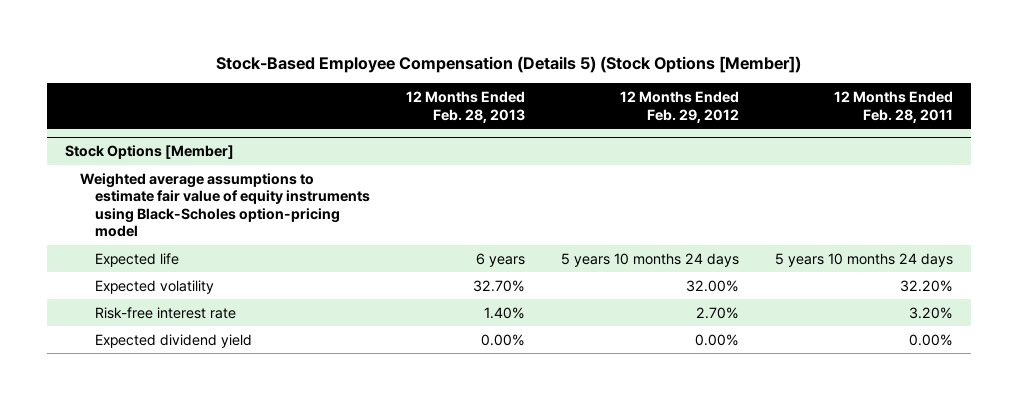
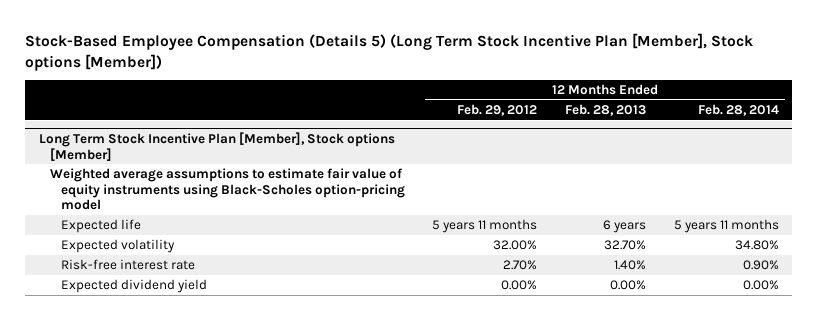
[215,56,801,74] Stock-Based Employee Compensation (Details 5) (Stock Options [Member]) -> [25,32,754,71] Stock-Based Employee Compensation (Details 5) (Long Term Stock Incentive Plan [Member], Stock options [Member])
[834,91,954,123] 12 Months Ended Feb. 28, 2011 -> none
none -> [697,104,779,117] Feb. 28, 2014
[64,145,234,160] Stock Options [Member] -> none
none -> [38,131,395,161] Long Term Stock Incentive Plan [Member], Stock options [Member]
[561,252,740,267] 5 years 10 months 24 days -> [432,219,538,234] 5 years 11 months

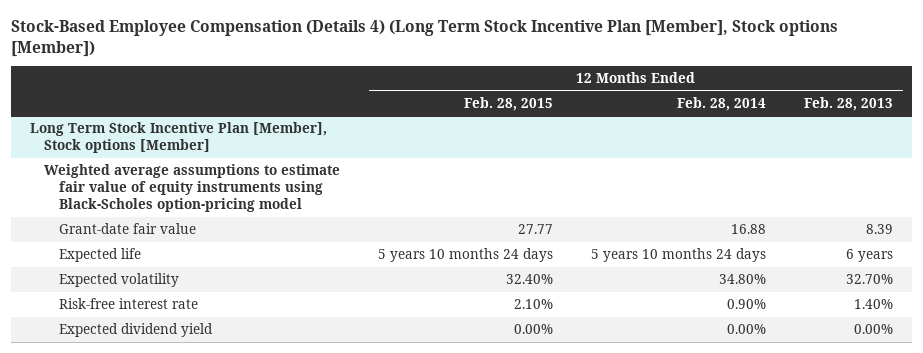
[25,32,754,71] Stock-Based Employee Compensation (Details 5) (Long Term Stock Incentive Plan [Member], Stock options [Member]) -> [10,19,838,57] Stock-Based Employee Compensation (Details 4) (Long Term Stock Incentive Plan [Member], Stock options [Member])
[457,104,538,117] Feb. 29, 2012 -> none
none -> [464,96,554,111] Feb. 28, 2015
none -> [58,223,196,235] Grant-date fair value
[673,219,779,234] 5 years 11 months -> [591,248,767,263] 5 years 10 months 24 days

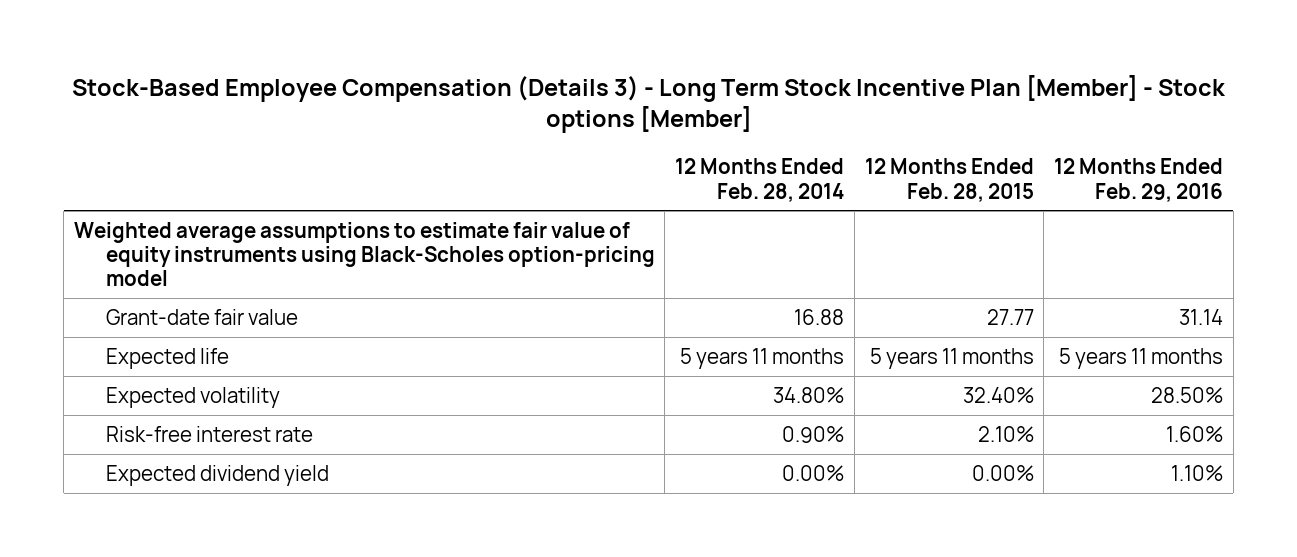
[10,19,838,57] Stock-Based Employee Compensation (Details 4) (Long Term Stock Incentive Plan [Member], Stock options [Member]) -> [71,74,1226,134] Stock-Based Employee Compensation (Details 3) - Long Term Stock Incentive Plan [Member] - Stock options [Member]
[804,96,894,111] Feb. 28, 2013 -> none
none -> [1054,158,1224,202] 12 Months Ended Feb. 29, 2016
[29,122,327,154] Long Term Stock Incentive Plan [Member], Stock options [Member] -> none
[378,248,554,263] 5 years 10 months 24 days -> [869,347,1034,369] 5 years 11 months
[591,248,767,263] 5 years 10 months 24 days -> [680,347,845,369] 5 years 11 months

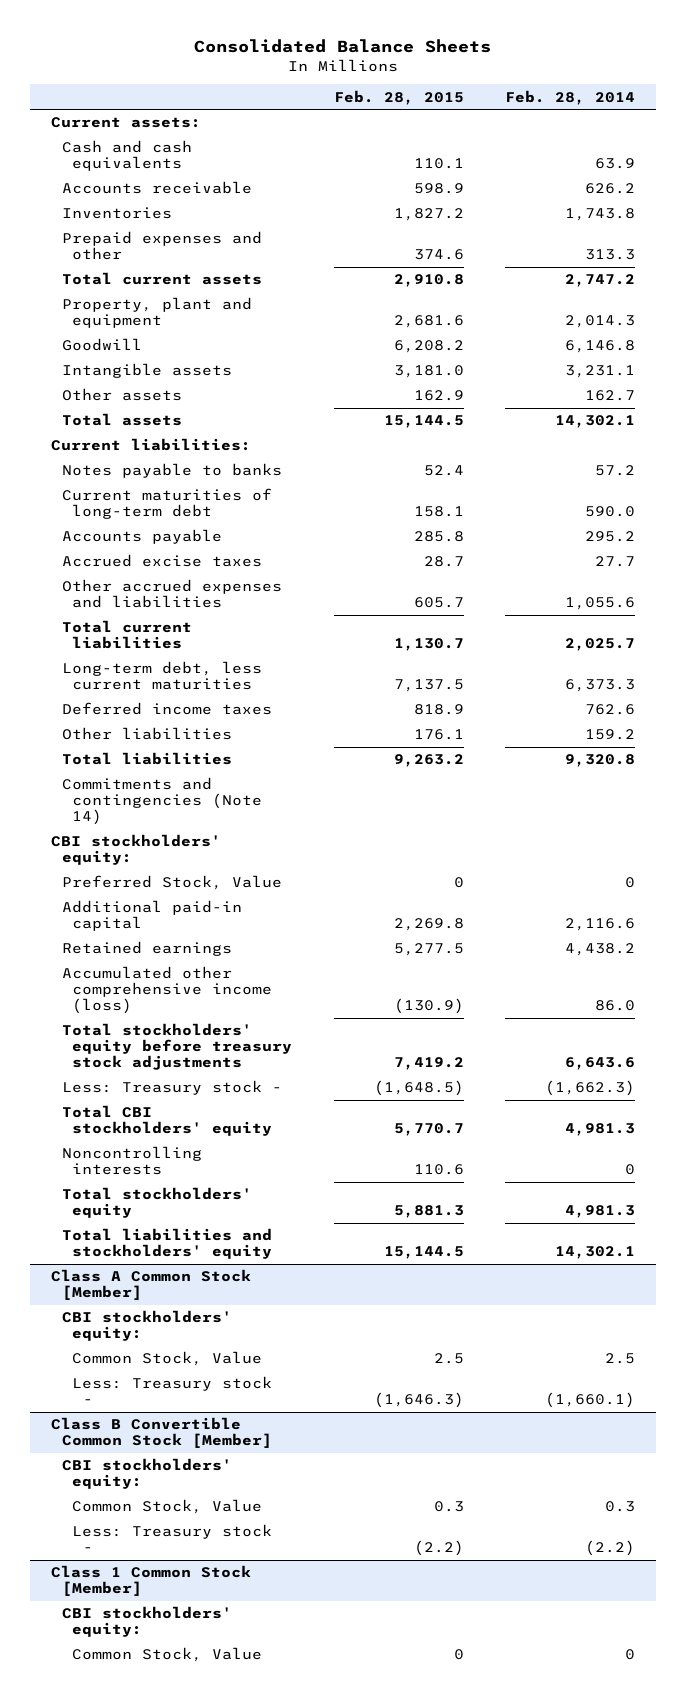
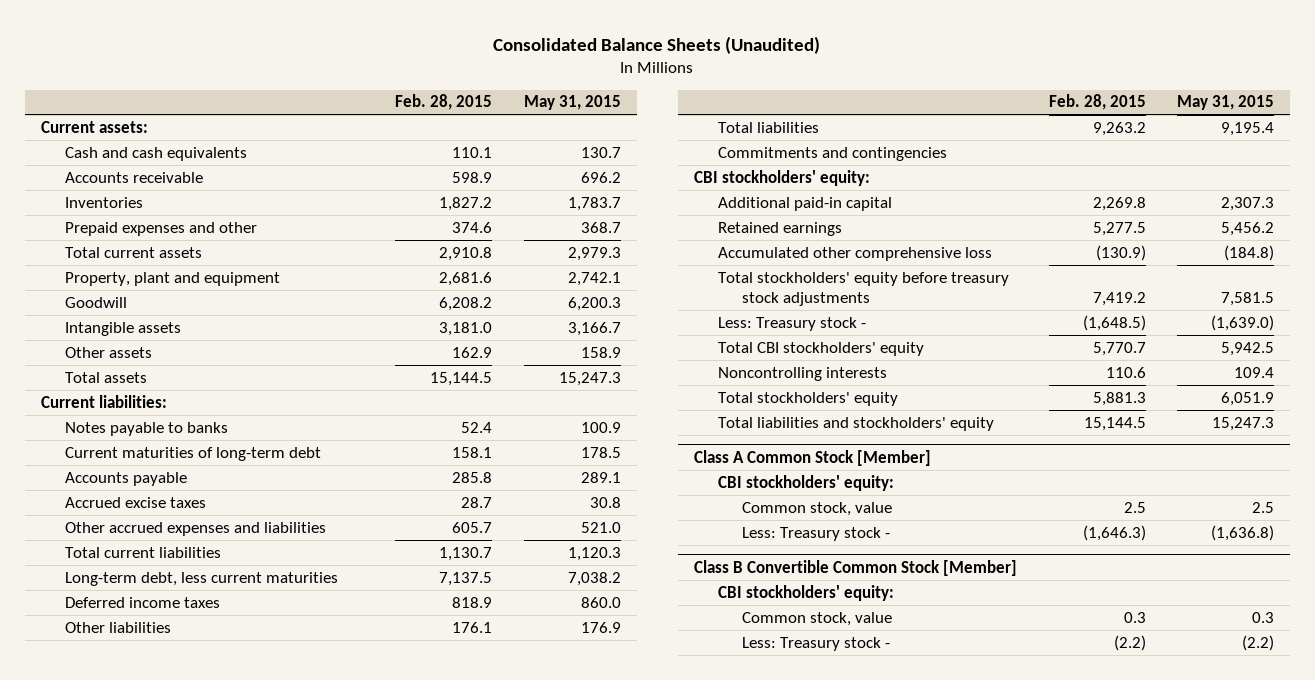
[194,38,492,53] Consolidated Balance Sheets -> [493,35,821,54] Consolidated Balance Sheets (Unaudited)
[505,89,636,105] Feb. 28, 2014 -> none
none -> [523,95,621,111] May 31, 2015
[61,777,263,826] Commitments and contingencies (Note 14) -> [717,146,947,161] Commitments and contingencies
[61,875,282,891] Preferred Stock, Value -> none
[61,966,273,1015] Accumulated other comprehensive income (loss) -> [717,246,992,261] Accumulated other comprehensive loss
[72,1351,263,1367] Common Stock, Value -> [742,501,893,516] Common stock, value
[72,1499,263,1515] Common Stock, Value -> [742,611,893,626] Common stock, value
[51,1565,252,1597] Class 1 Common Stock [Member] -> none
[61,1606,232,1638] CBI stockholders' equity: -> none
[72,1647,263,1663] Common Stock, Value -> none

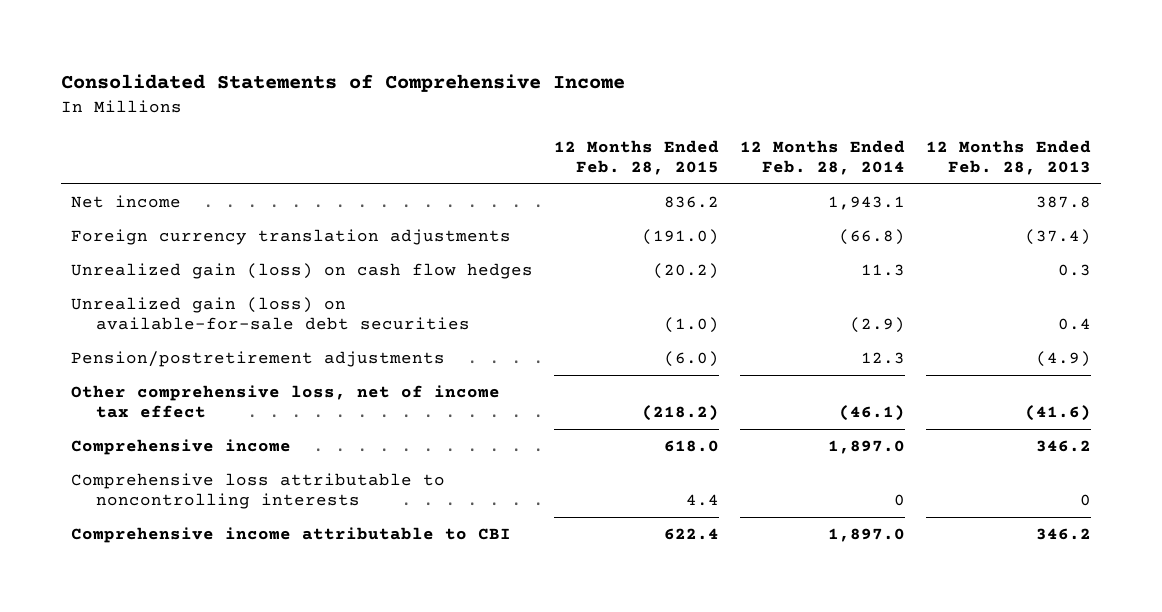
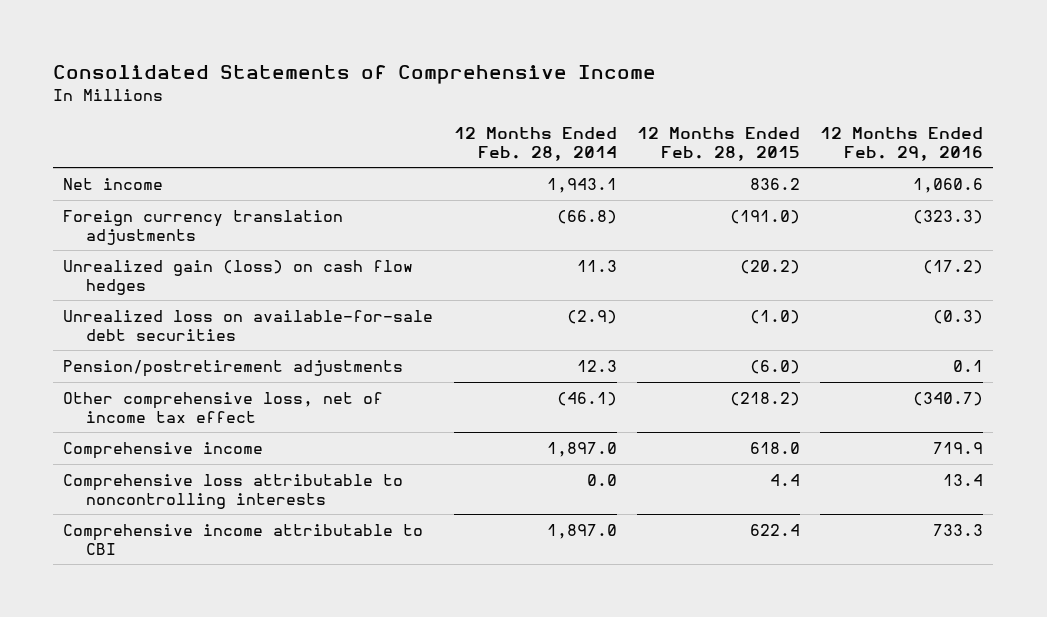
[925,139,1091,176] 12 Months Ended Feb. 28, 2013 -> none
none -> [820,126,984,161] 12 Months Ended Feb. 29, 2016
[71,296,471,331] Unrealized gain (loss) on available-for-sale debt securities -> [63,309,434,341] Unrealized loss on available-for-sale debt securities
[893,494,905,507] 0 -> [586,473,617,486] 0.0

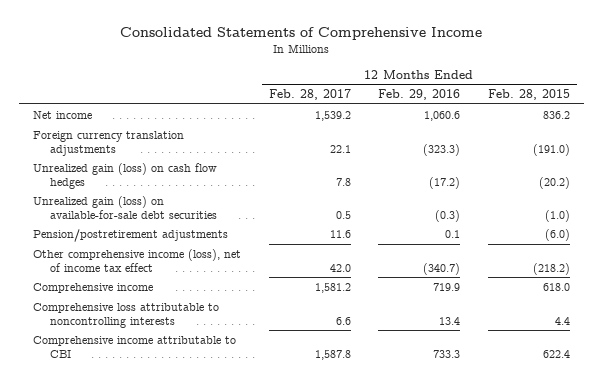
[453,126,617,161] 12 Months Ended Feb. 28, 2014 -> none
none -> [268,89,351,101] Feb. 28, 2017
[63,309,434,341] Unrealized loss on available-for-sale debt securities -> [32,195,217,219] Unrealized gain (loss) on available-for-sale debt securities
[63,391,384,423] Other comprehensive loss, net of income tax effect -> [32,248,241,272] Other comprehensive income (loss), net of income tax effect

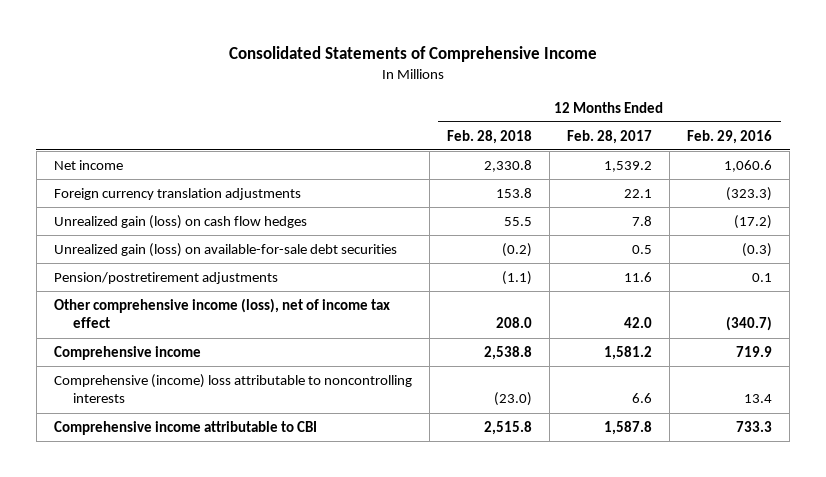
[487,89,570,101] Feb. 28, 2015 -> none
none -> [446,129,532,144] Feb. 28, 2018
[32,302,219,328] Comprehensive loss attributable to noncontrolling interests -> [53,373,412,404] Comprehensive (income) loss attributable to noncontrolling interests

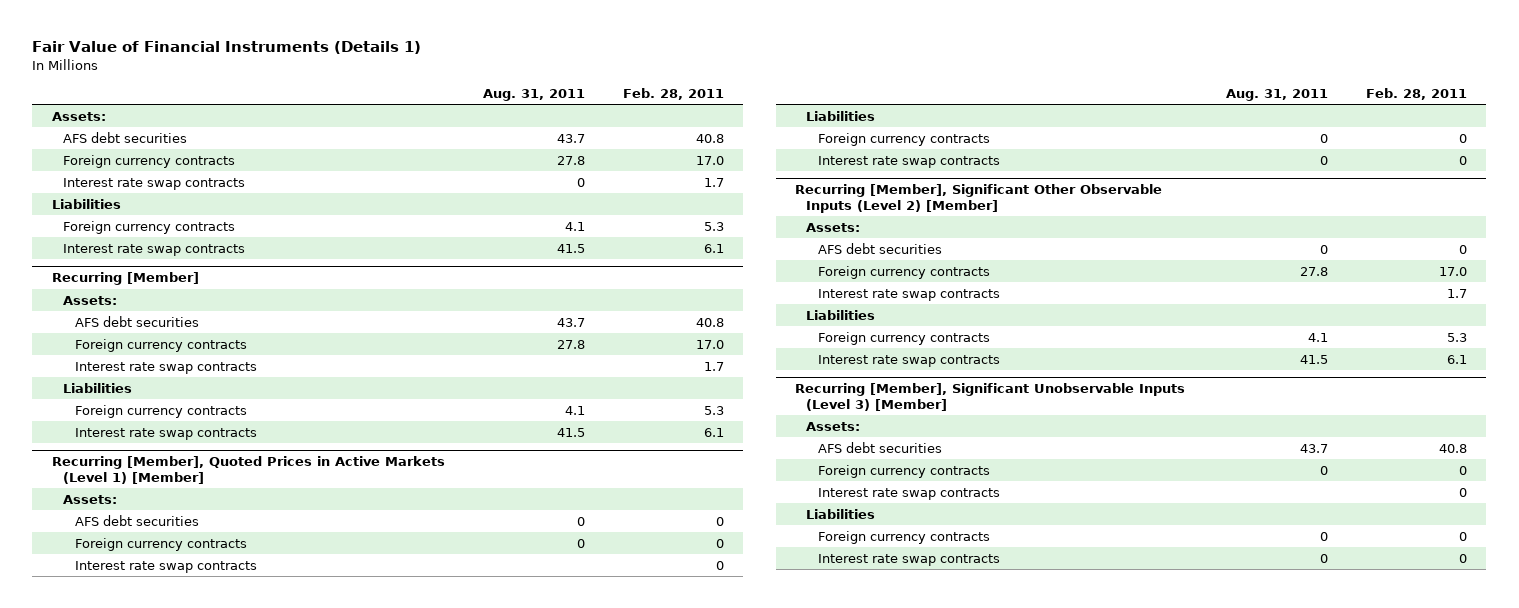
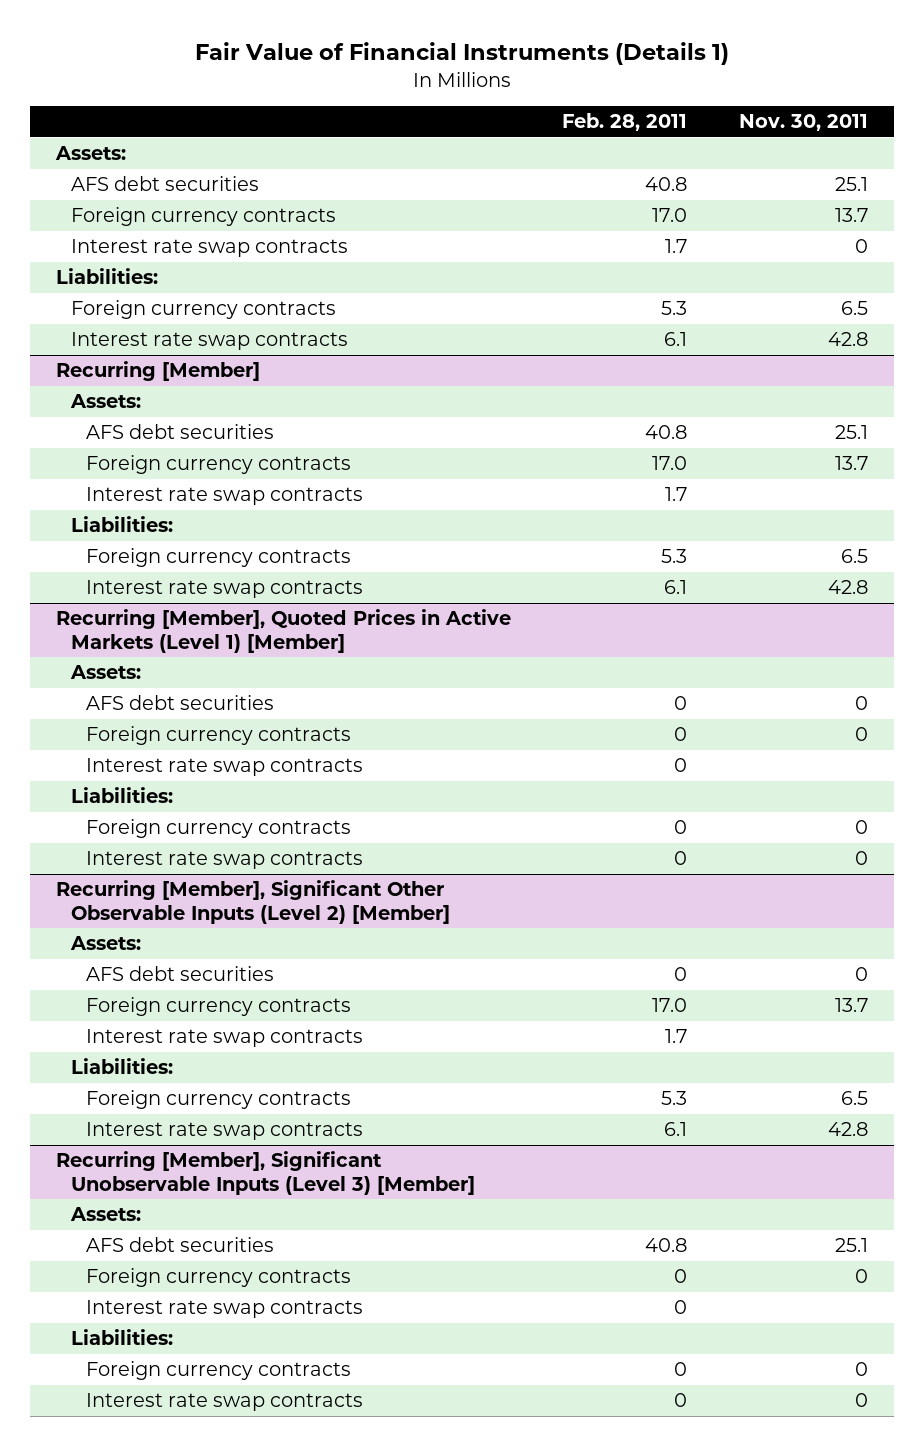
[482,89,585,102] Aug. 31, 2011 -> none
none -> [739,114,869,132] Nov. 30, 2011
[51,198,121,209] Liabilities -> [55,268,158,285] Liabilities:
[63,382,133,393] Liabilities -> [70,516,173,533] Liabilities:
[806,110,876,121] Liabilities -> [70,787,173,804] Liabilities:
[806,309,876,320] Liabilities -> [70,1058,173,1075] Liabilities:
[806,508,876,519] Liabilities -> [70,1329,173,1346] Liabilities:

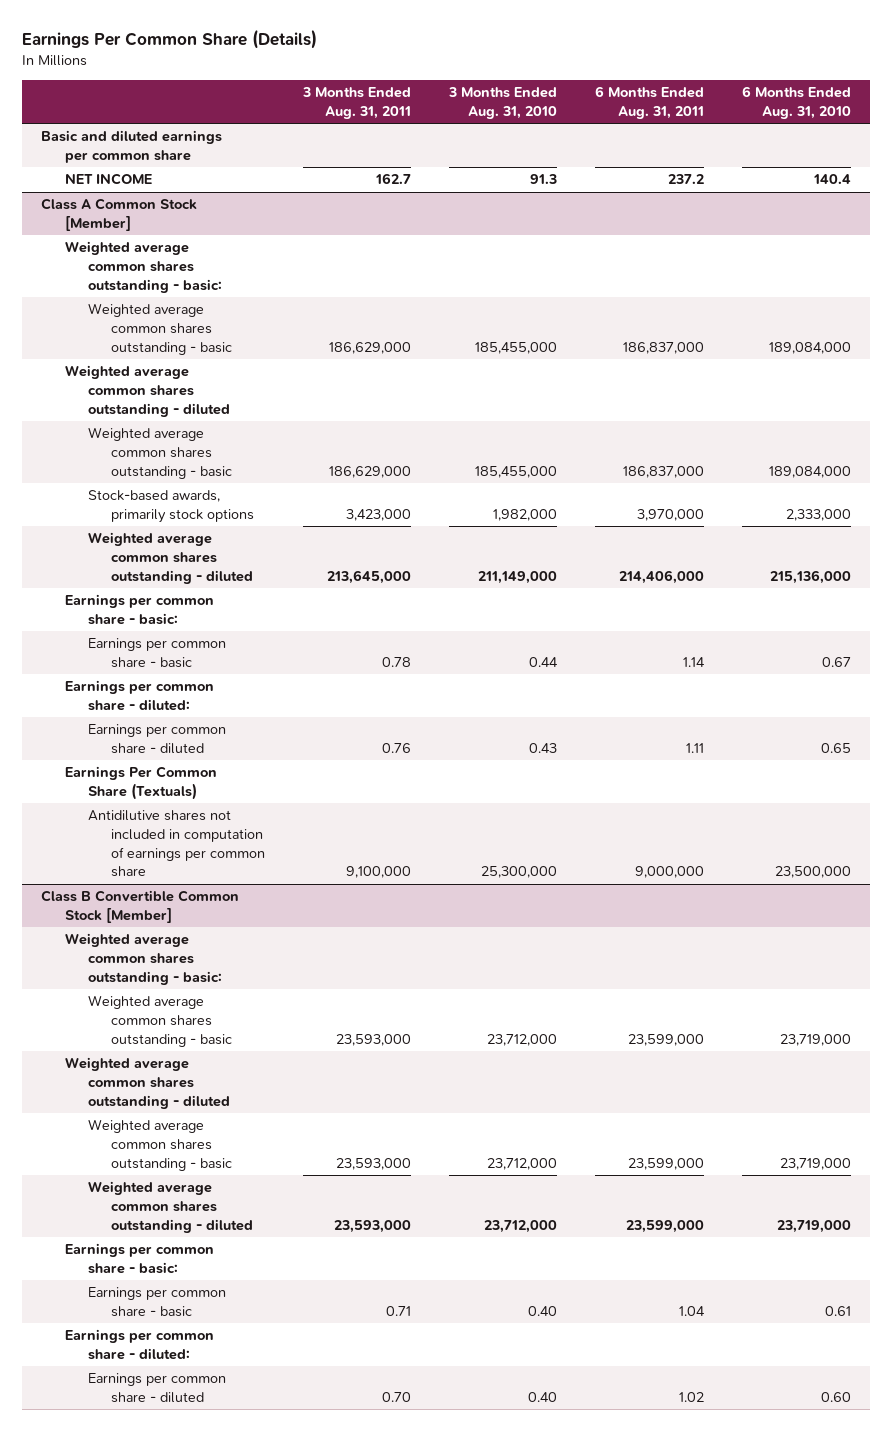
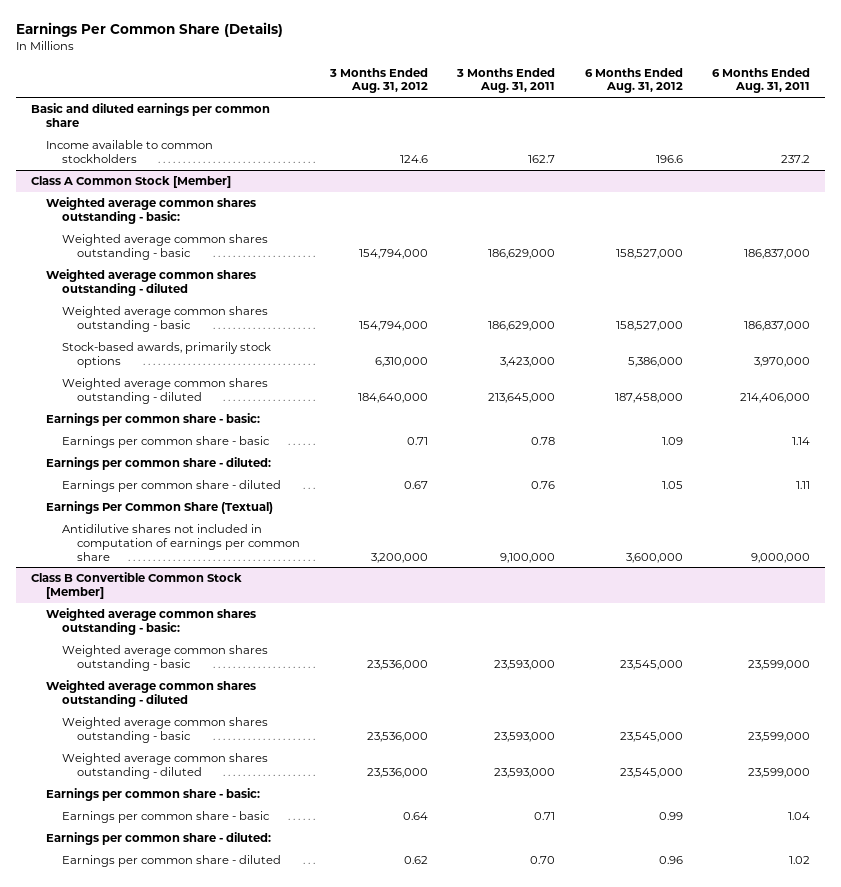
[448,87,558,119] 3 Months Ended Aug. 31, 2010 -> none
[742,86,852,119] 6 Months Ended Aug. 31, 2010 -> none
none -> [328,67,428,94] 3 Months Ended Aug. 31, 2012
none -> [584,67,683,94] 6 Months Ended Aug. 31, 2012
[64,173,152,186] NET INCOME -> [46,139,214,163] Income available to common stockholders
[64,766,217,801] Earnings Per Common Share (Textuals) -> [46,500,274,514] Earnings Per Common Share (Textual)

